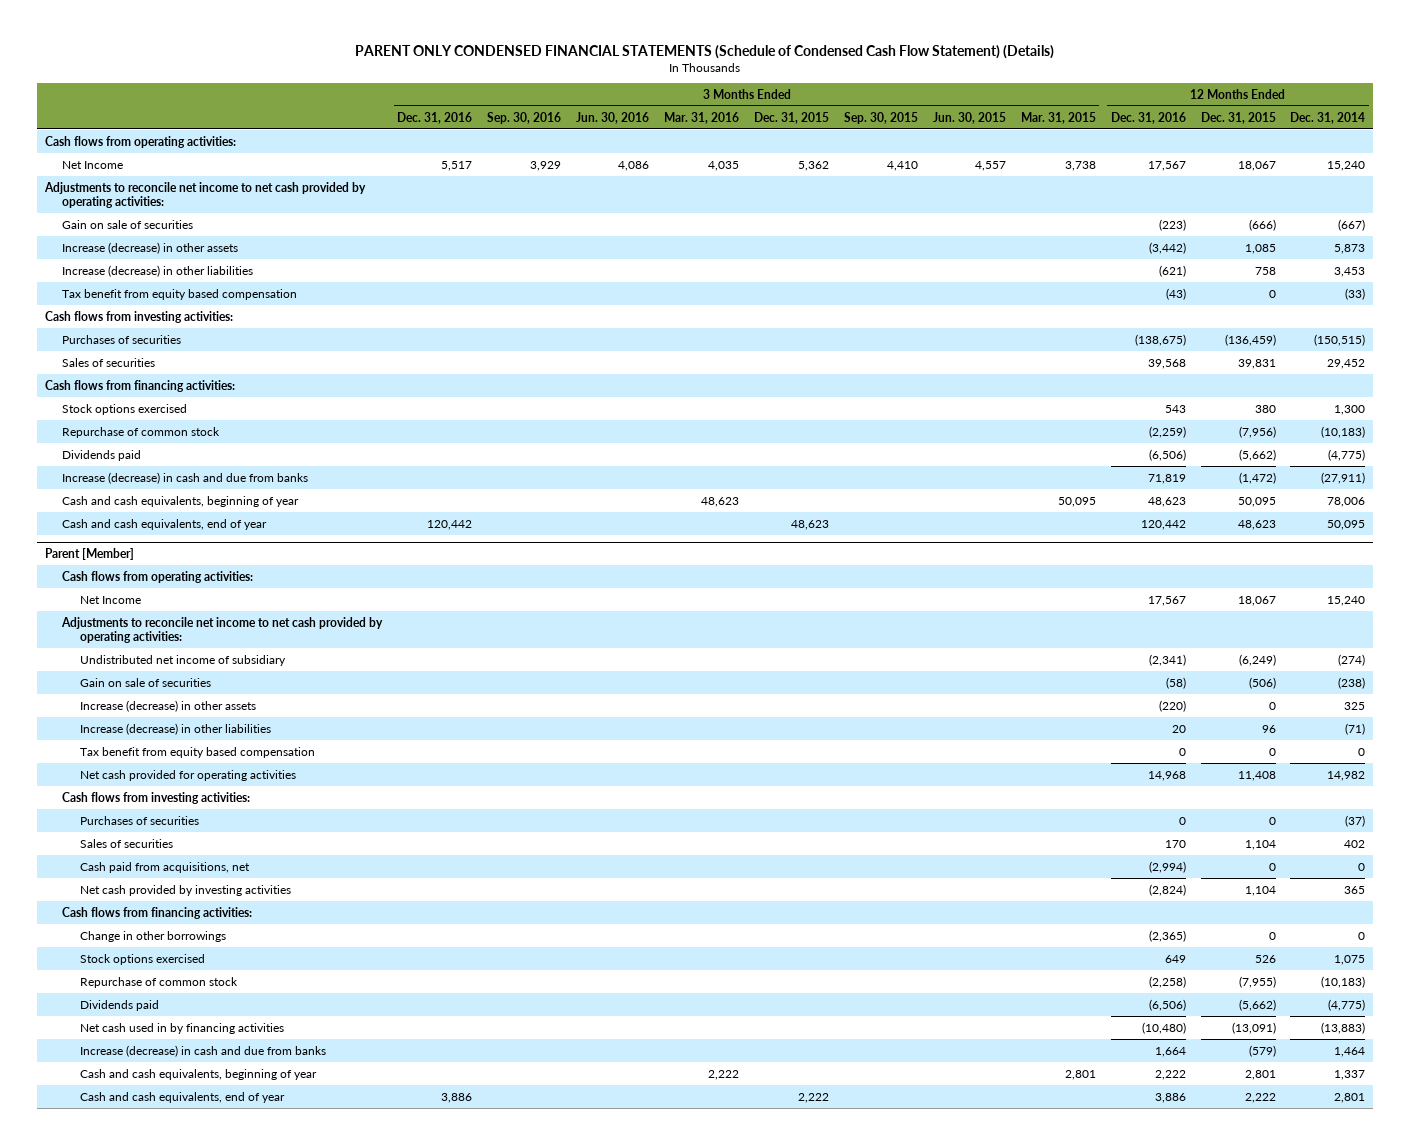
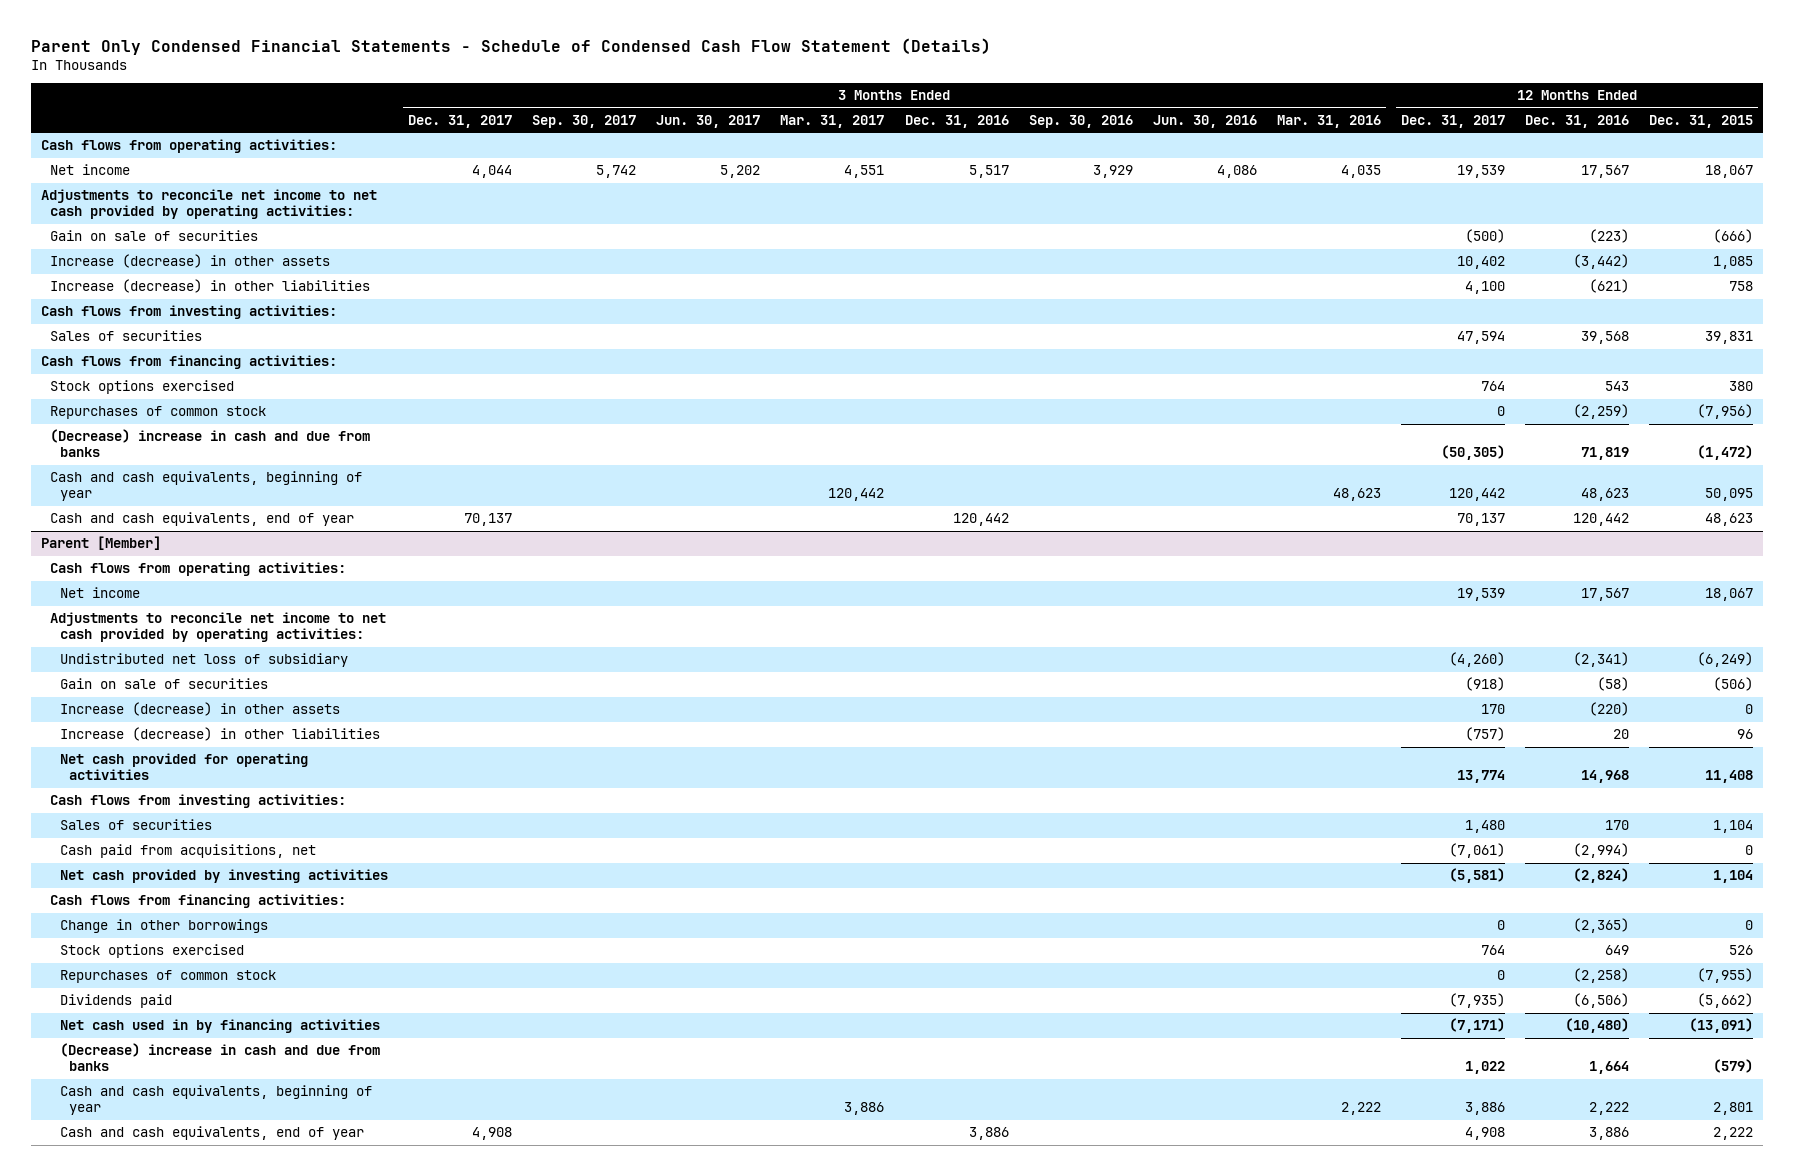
[355,44,1055,59] PARENT ONLY CONDENSED FINANCIAL STATEMENTS (Schedule of Condensed Cash Flow Statement) (Details) -> [30,37,991,55] Parent Only Condensed Financial Statements - Schedule of Condensed Cash Flow Statement (Details)
[753,111,829,124] Dec. 31, 2015 -> none
[843,111,918,124] Sep. 30, 2015 -> none
[932,111,1006,124] Jun. 30, 2015 -> none
[1020,111,1096,124] Mar. 31, 2015 -> none
[1290,111,1366,124] Dec. 31, 2014 -> none
none -> [408,114,513,128] Dec. 31, 2017
none -> [532,114,637,128] Sep. 30, 2017
none -> [656,114,761,128] Jun. 30, 2017
none -> [780,114,885,128] Mar. 31, 2017
none -> [1401,114,1506,128] Dec. 31, 2017
[62,160,124,169] Net Income -> [50,164,131,176] Net income
[62,288,298,300] Tax benefit from equity based compensation -> none
[62,334,182,344] Purchases of securities -> none
[62,449,142,461] Dividends paid -> none
[62,426,221,438] Repurchase of common stock -> [50,406,267,420] Repurchases of common stock
[62,471,309,484] Increase (decrease) in cash and due from banks -> [50,429,371,458] (Decrease) increase in cash and due from banks
[80,595,142,604] Net Income -> [59,587,140,599] Net income
[80,654,287,666] Undistributed net income of subsidiary -> [59,653,348,668] Undistributed net loss of subsidiary
[80,746,316,758] Tax benefit from equity based compensation -> none
[80,815,200,825] Purchases of securities -> none
[80,976,239,988] Repurchase of common stock -> [59,970,276,984] Repurchases of common stock
[80,1044,327,1057] Increase (decrease) in cash and due from banks -> [59,1043,380,1072] (Decrease) increase in cash and due from banks

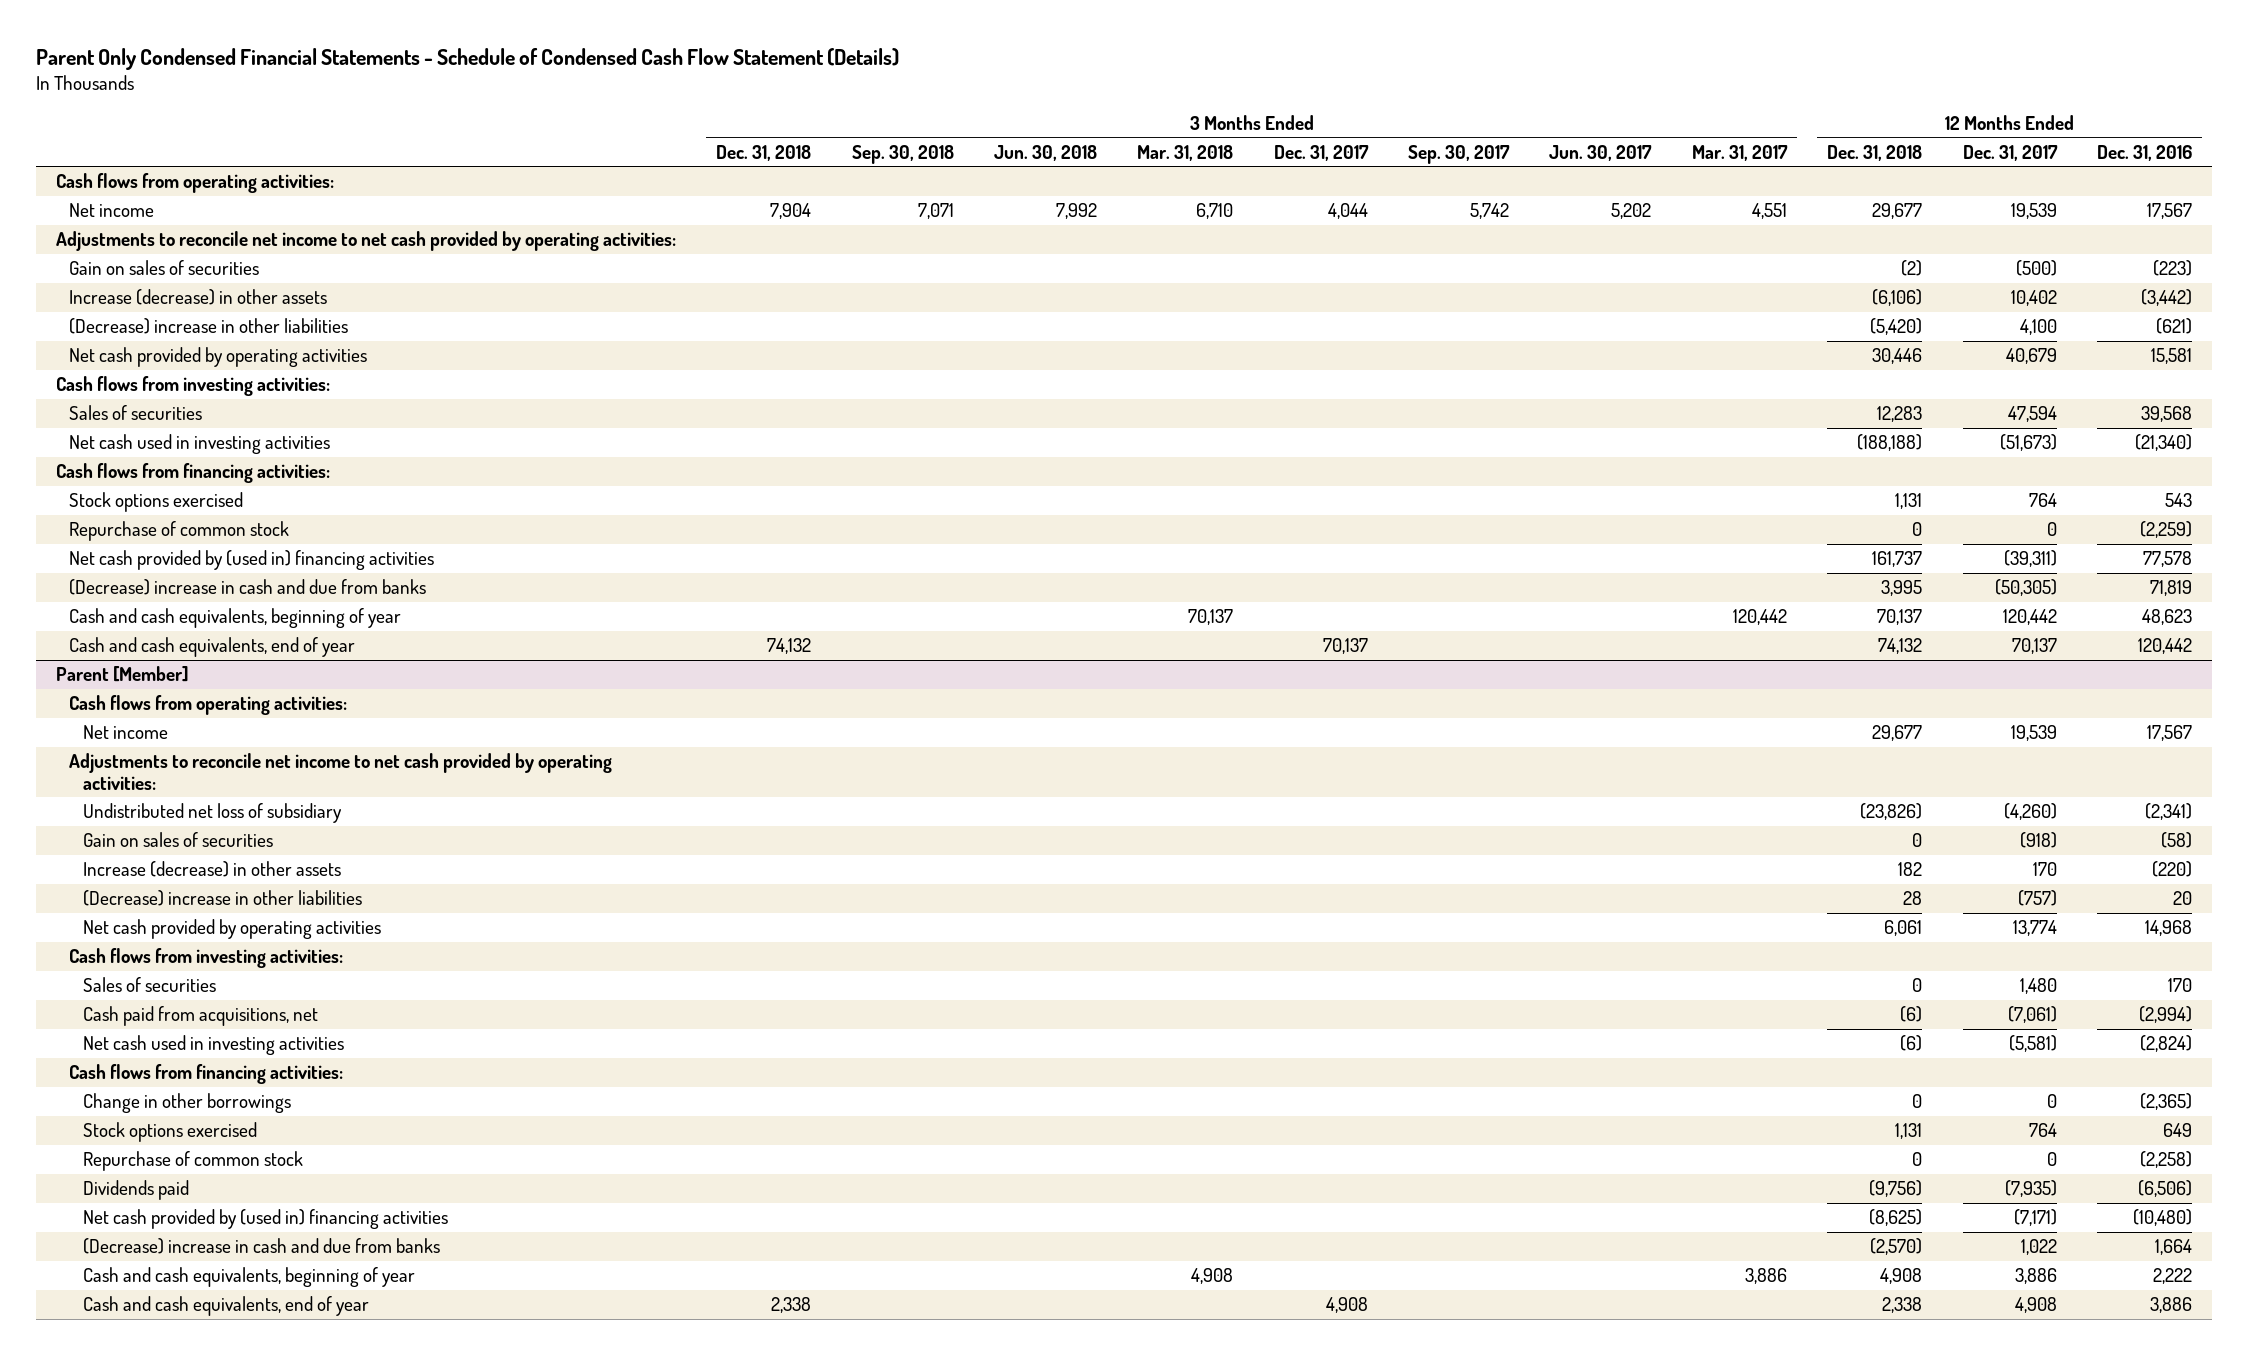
[904,114,1009,128] Dec. 31, 2016 -> none
[1028,114,1133,128] Sep. 30, 2016 -> none
[1152,114,1257,128] Jun. 30, 2016 -> none
[1276,114,1381,128] Mar. 31, 2016 -> none
[1649,114,1754,128] Dec. 31, 2015 -> none
none -> [716,144,812,161] Dec. 31, 2018
none -> [851,144,954,164] Sep. 30, 2018
none -> [993,144,1097,161] Jun. 30, 2018
none -> [1137,144,1234,161] Mar. 31, 2018
none -> [1827,144,1923,161] Dec. 31, 2018
[50,230,259,242] Gain on sale of securities -> [69,260,260,276] Gain on sales of securities
[50,279,371,294] Increase (decrease) in other liabilities -> [69,318,349,335] (Decrease) increase in other liabilities
none -> [69,347,368,368] Net cash provided by operating activities
none -> [69,434,331,455] Net cash used in investing activities
[50,406,267,420] Repurchases of common stock -> [69,521,290,542] Repurchase of common stock
none -> [69,550,435,571] Net cash provided by (used in) financing activities
[59,678,268,690] Gain on sale of securities -> [82,832,273,848] Gain on sales of securities
[59,727,380,742] Increase (decrease) in other liabilities -> [82,890,362,907] (Decrease) increase in other liabilities
[59,753,308,781] Net cash provided for operating activities -> [82,919,381,940] Net cash provided by operating activities
[59,869,388,884] Net cash provided by investing activities -> [82,1035,344,1056] Net cash used in investing activities
[59,970,276,984] Repurchases of common stock -> [82,1151,303,1172] Repurchase of common stock
[59,1019,380,1034] Net cash used in by financing activities -> [82,1209,448,1230] Net cash provided by (used in) financing activities

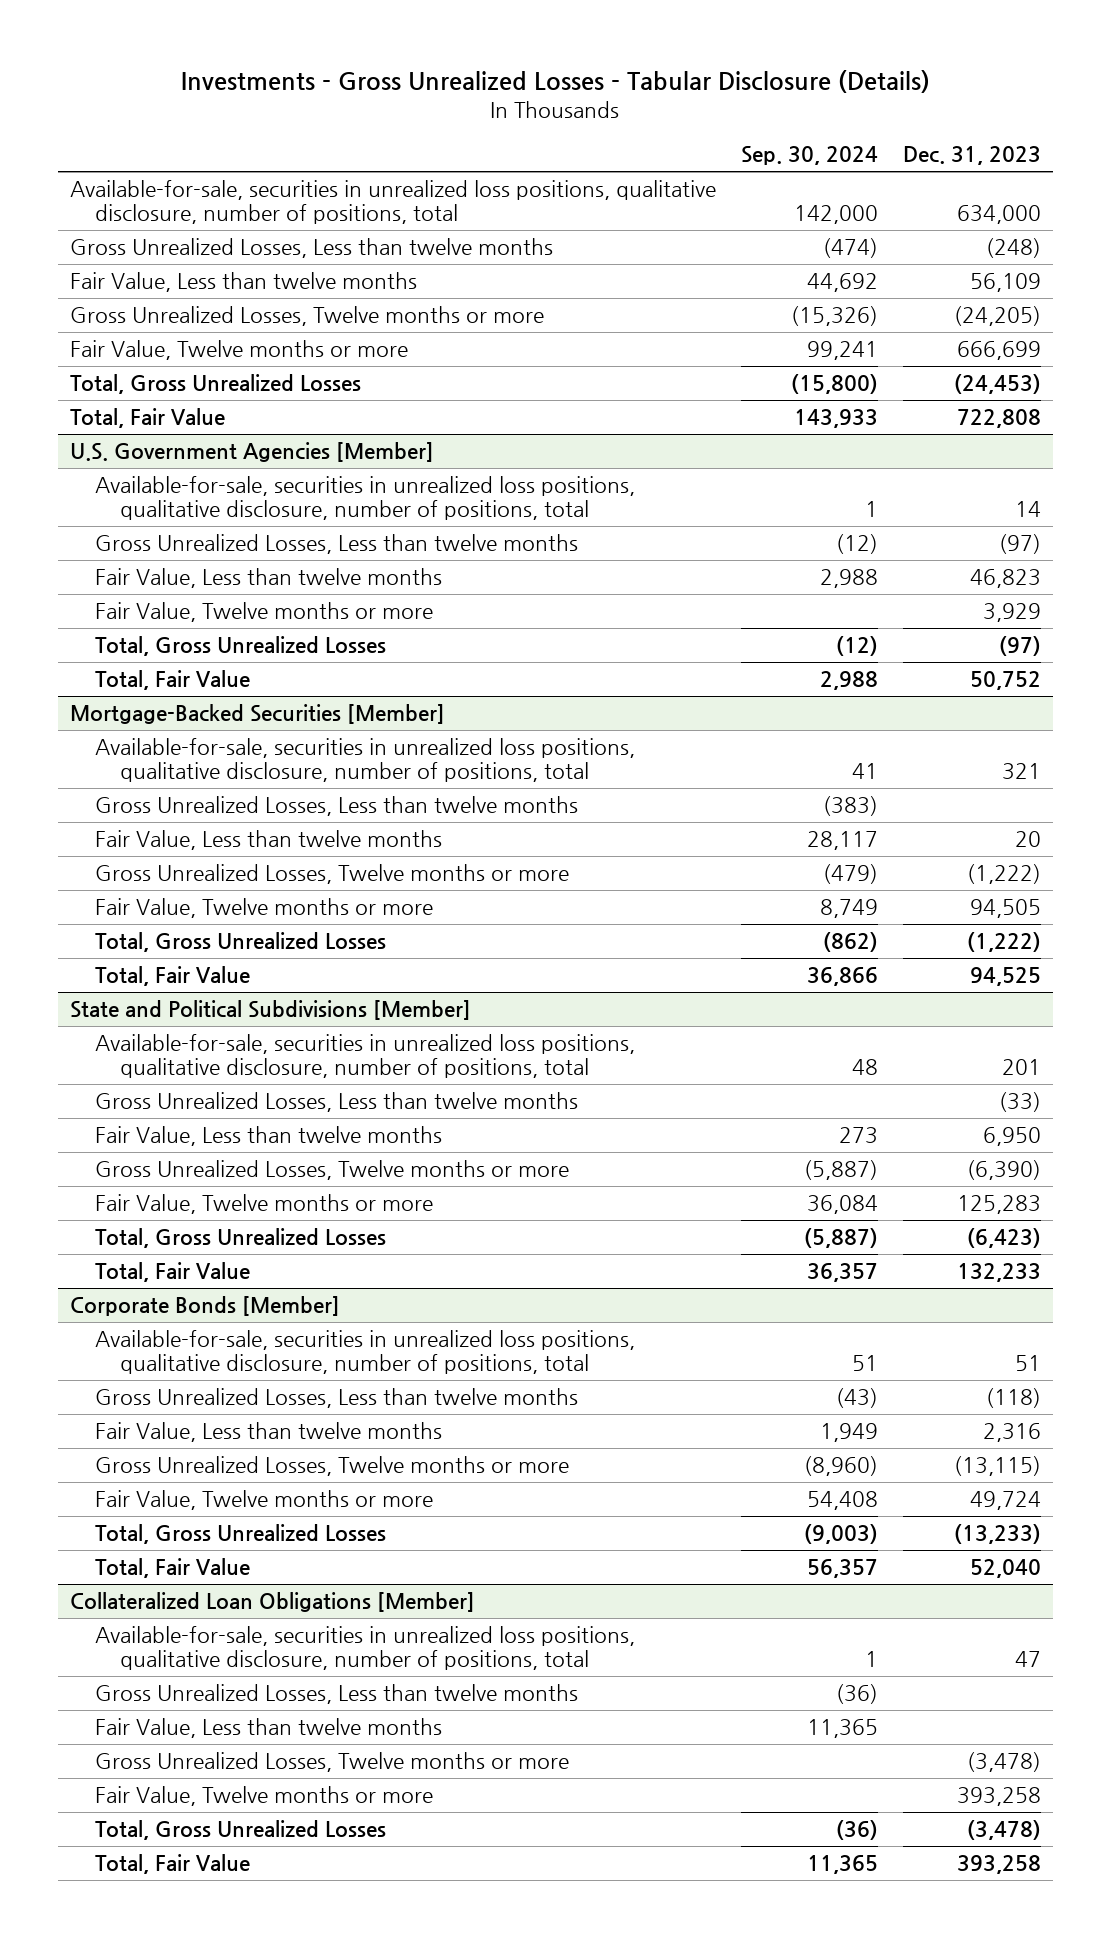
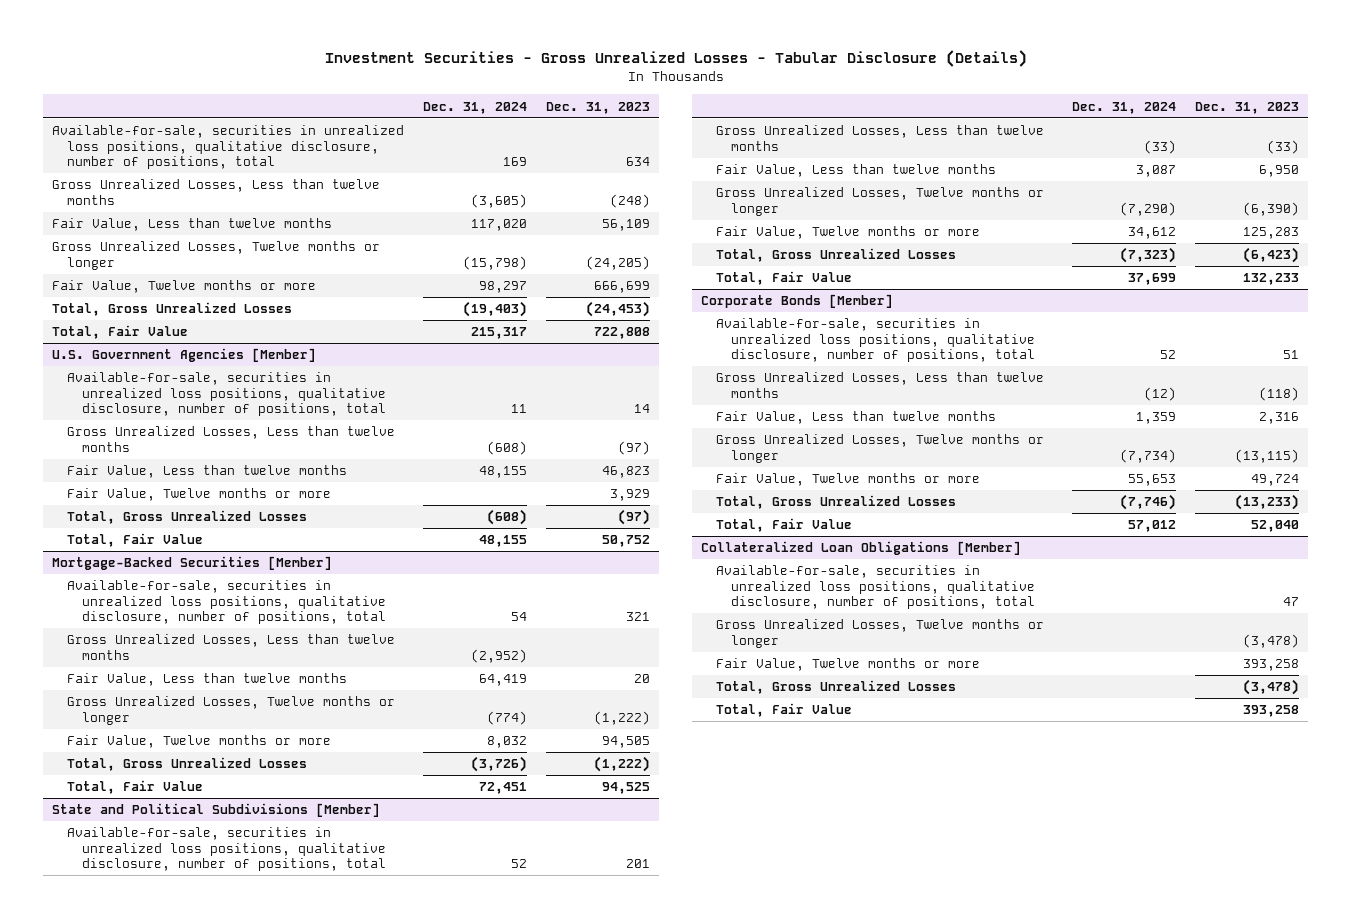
[181,70,931,94] Investments - Gross Unrealized Losses - Tabular Disclosure (Details) -> [324,50,1027,68] Investment Securities - Gross Unrealized Losses - Tabular Disclosure (Details)
[740,146,878,166] Sep. 30, 2024 -> none
none -> [422,101,527,114] Dec. 31, 2024
[956,205,1041,225] 634,000 -> [625,156,650,166] 634
[69,306,544,327] Gross Unrealized Losses, Twelve months or more -> [51,241,380,270] Gross Unrealized Losses, Twelve months or longer
[94,864,569,885] Gross Unrealized Losses, Twelve months or more -> [66,696,395,725] Gross Unrealized Losses, Twelve months or longer
[94,1160,569,1181] Gross Unrealized Losses, Twelve months or more -> [716,187,1045,216] Gross Unrealized Losses, Twelve months or longer
[94,1456,569,1477] Gross Unrealized Losses, Twelve months or more -> [716,434,1045,463] Gross Unrealized Losses, Twelve months or longer
[94,1684,578,1705] Gross Unrealized Losses, Less than twelve months -> none
[94,1718,442,1739] Fair Value, Less than twelve months -> none
[94,1752,569,1773] Gross Unrealized Losses, Twelve months or more -> [716,619,1045,648] Gross Unrealized Losses, Twelve months or longer

